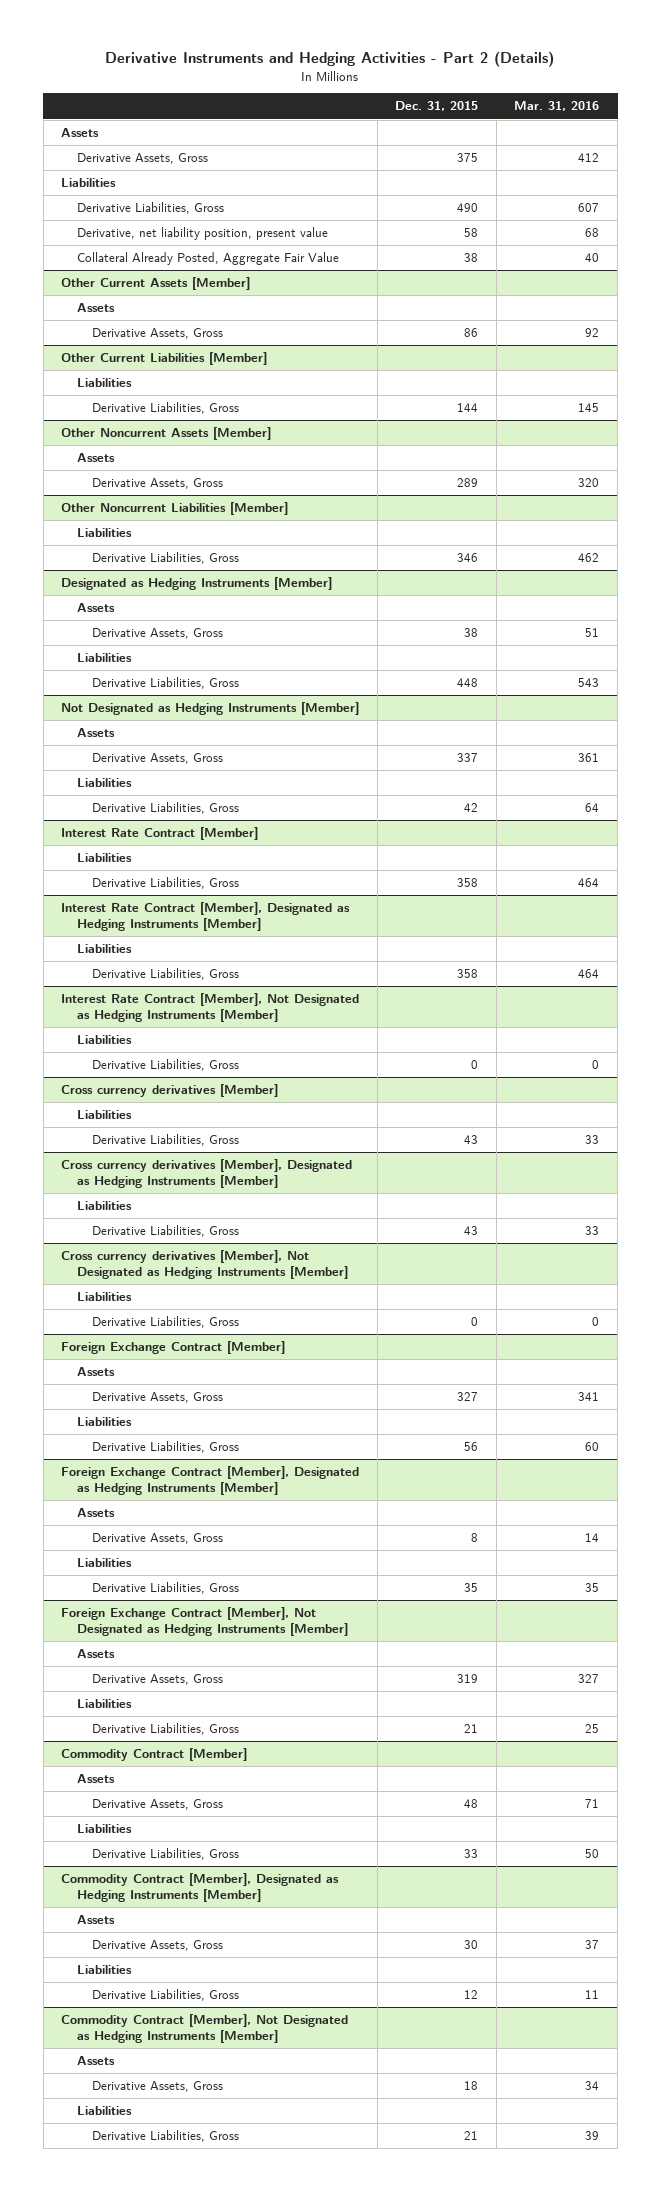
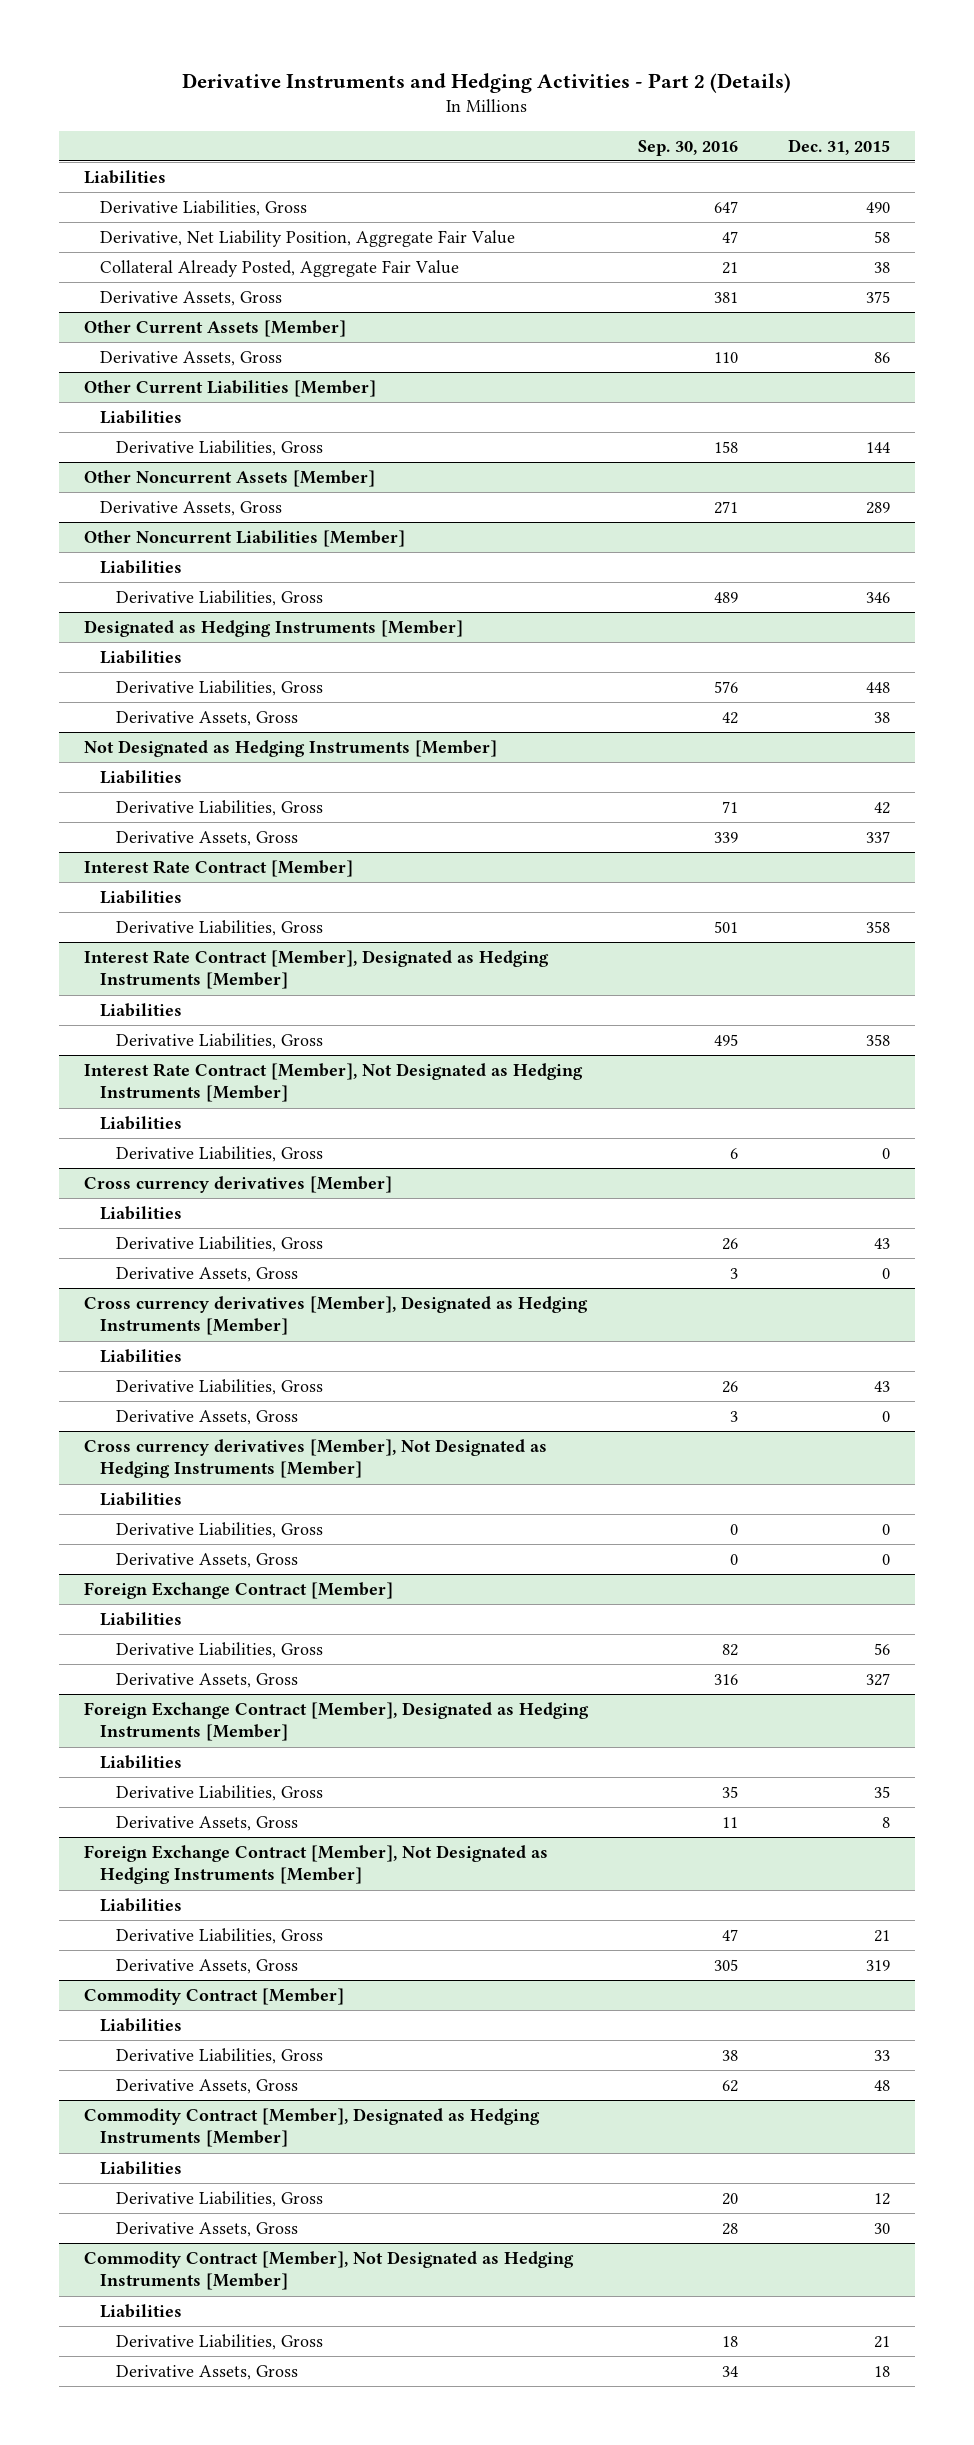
[514,101,600,112] Mar. 31, 2016 -> none
none -> [638,139,739,156] Sep. 30, 2016
[61,128,100,138] Assets -> none
[76,227,328,241] Derivative, net liability position, present value -> [100,230,516,248] Derivative, Net Liability Position, Aggregate Fair Value
[76,153,208,165] Derivative Assets, Gross -> [100,291,283,307] Derivative Assets, Gross
[76,303,115,313] Assets -> none
[76,453,115,463] Assets -> none
[76,603,115,613] Assets -> none
[92,628,224,640] Derivative Assets, Gross -> [116,711,299,727] Derivative Assets, Gross
[76,728,115,738] Assets -> none
[92,753,224,765] Derivative Assets, Gross -> [116,831,299,847] Derivative Assets, Gross
none -> [116,1267,299,1283] Derivative Assets, Gross
none -> [116,1410,299,1426] Derivative Assets, Gross
none -> [116,1553,299,1569] Derivative Assets, Gross
[76,1367,115,1377] Assets -> none
[92,1392,224,1404] Derivative Assets, Gross -> [116,1673,299,1689] Derivative Assets, Gross
[76,1508,115,1518] Assets -> none
[92,1533,224,1545] Derivative Assets, Gross -> [116,1816,299,1832] Derivative Assets, Gross
[76,1649,115,1659] Assets -> none
[92,1674,224,1686] Derivative Assets, Gross -> [116,1959,299,1975] Derivative Assets, Gross
[76,1774,115,1784] Assets -> none
[92,1799,224,1811] Derivative Assets, Gross -> [116,2079,299,2095] Derivative Assets, Gross
[76,1915,115,1925] Assets -> none
[92,1940,224,1952] Derivative Assets, Gross -> [116,2222,299,2238] Derivative Assets, Gross
[76,2056,115,2066] Assets -> none
[92,2081,224,2093] Derivative Assets, Gross -> [116,2365,299,2381] Derivative Assets, Gross

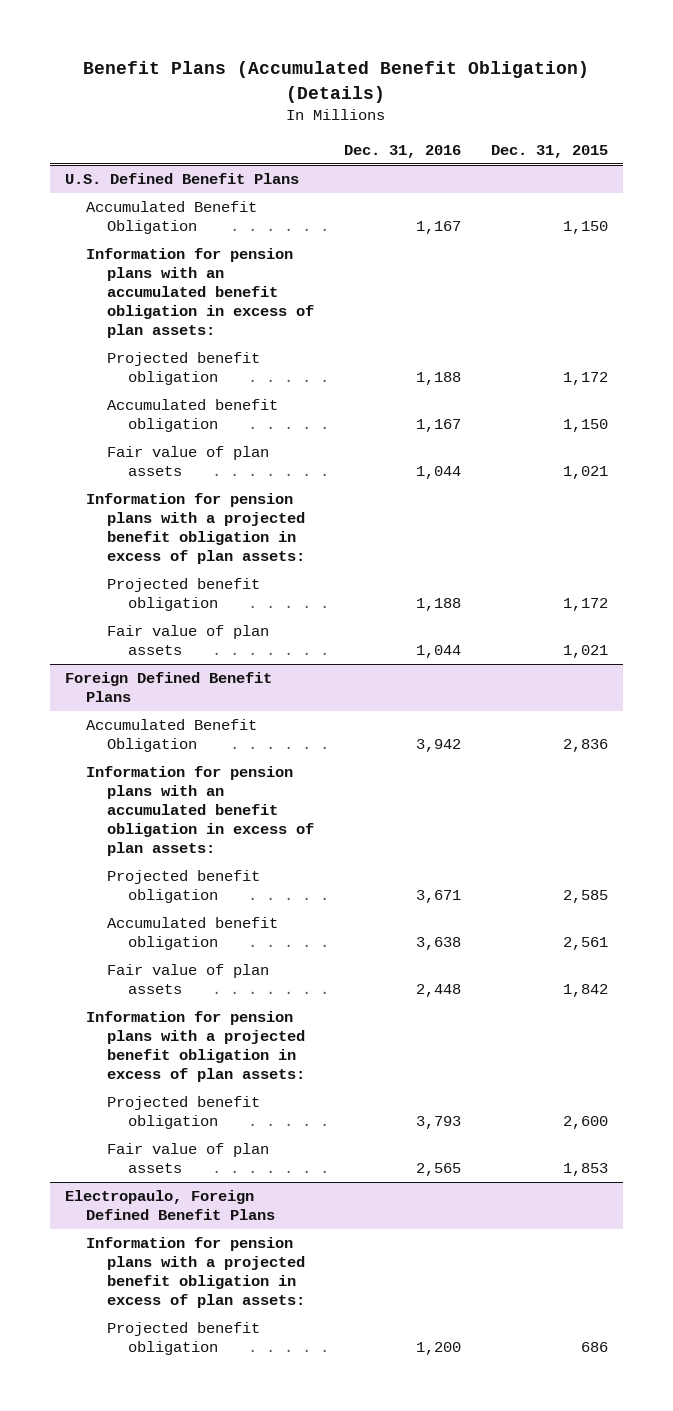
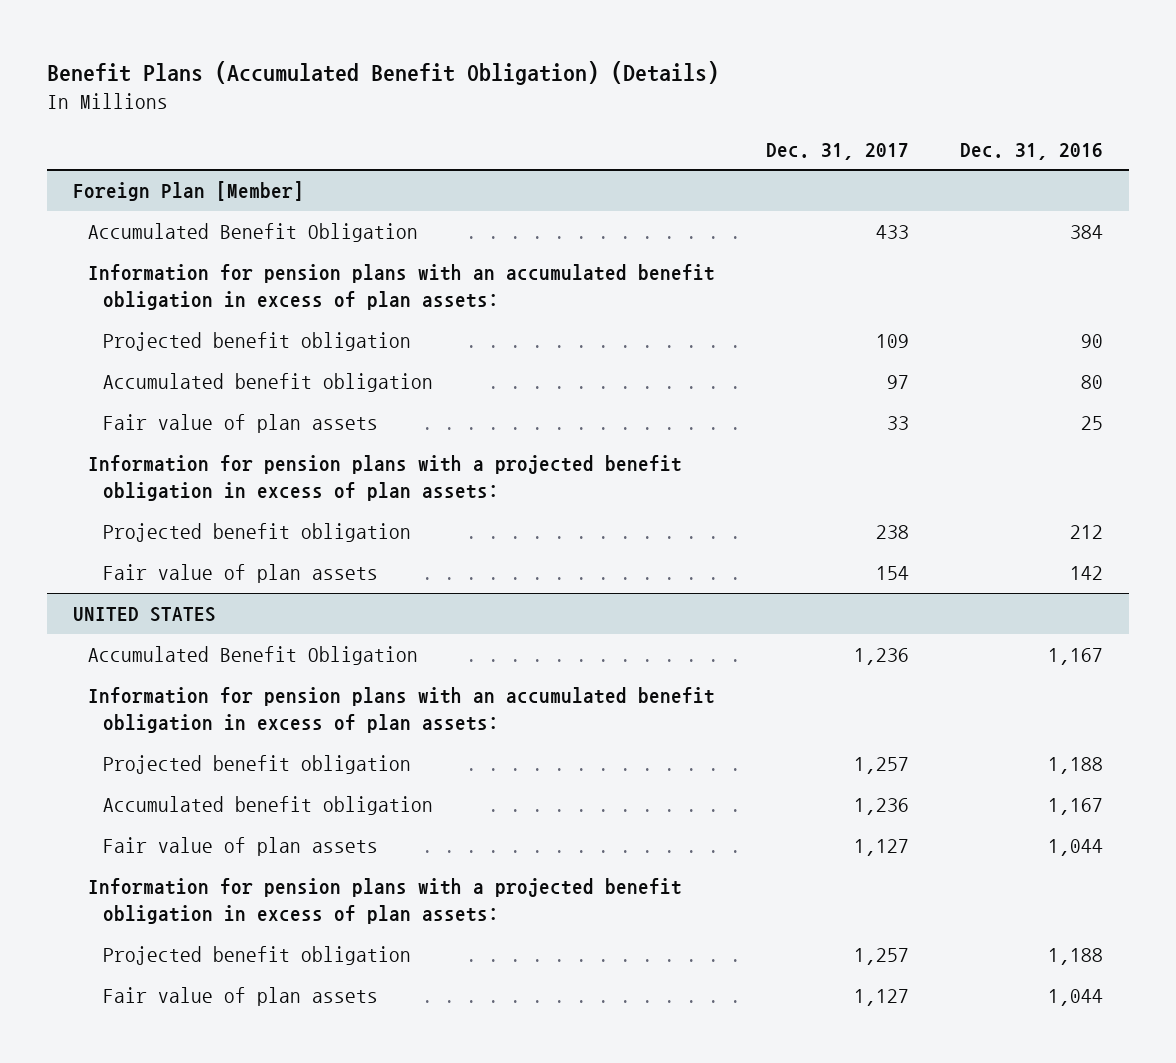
[490,144,608,158] Dec. 31, 2015 -> none
none -> [766,142,910,160] Dec. 31, 2017
[64,173,299,185] U.S. Defined Benefit Plans -> none
none -> [73,181,305,202] Foreign Plan [Member]
none -> [88,223,419,243] Accumulated Benefit Obligation
none -> [88,264,716,310] Information for pension plans with an accumulated benefit obligation in excess of plan assets:
none -> [103,332,412,352] Projected benefit obligation
none -> [103,373,434,393] Accumulated benefit obligation
none -> [103,414,379,434] Fair value of plan assets
none -> [88,455,683,501] Information for pension plans with a projected benefit obligation in excess of plan assets:
none -> [103,523,412,543] Projected benefit obligation
none -> [103,564,379,584] Fair value of plan assets
none -> [73,607,217,623] UNITED STATES
[64,672,272,703] Foreign Defined Benefit Plans -> none
[85,719,257,753] Accumulated Benefit Obligation -> none
[85,766,314,856] Information for pension plans with an accumulated benefit obligation in excess of plan assets: -> none
[106,870,260,904] Projected benefit obligation -> none
[106,917,278,951] Accumulated benefit obligation -> none
[106,964,269,995] Fair value of plan assets -> none
[85,1011,305,1082] Information for pension plans with a projected benefit obligation in excess of plan assets: -> none
[106,1096,260,1130] Projected benefit obligation -> none
[106,1143,269,1174] Fair value of plan assets -> none
[64,1190,275,1221] Electropaulo, Foreign Defined Benefit Plans -> none
[85,1237,305,1308] Information for pension plans with a projected benefit obligation in excess of plan assets: -> none
[106,1322,260,1356] Projected benefit obligation -> none

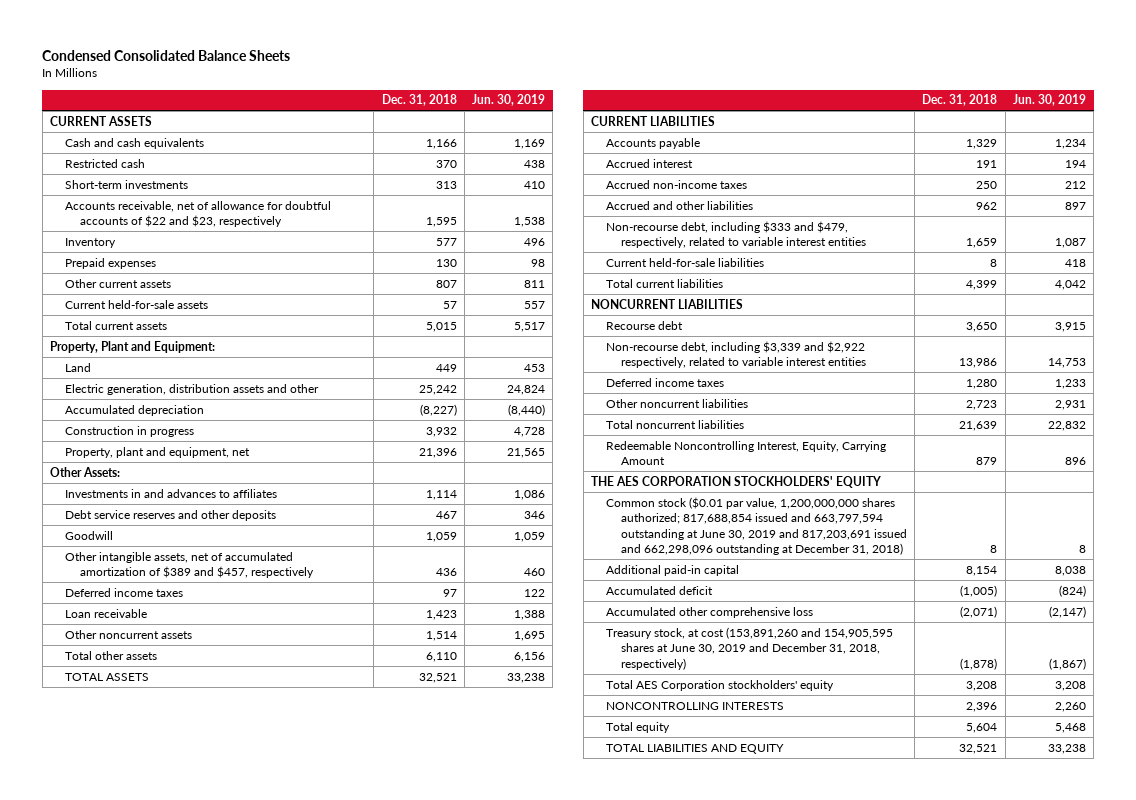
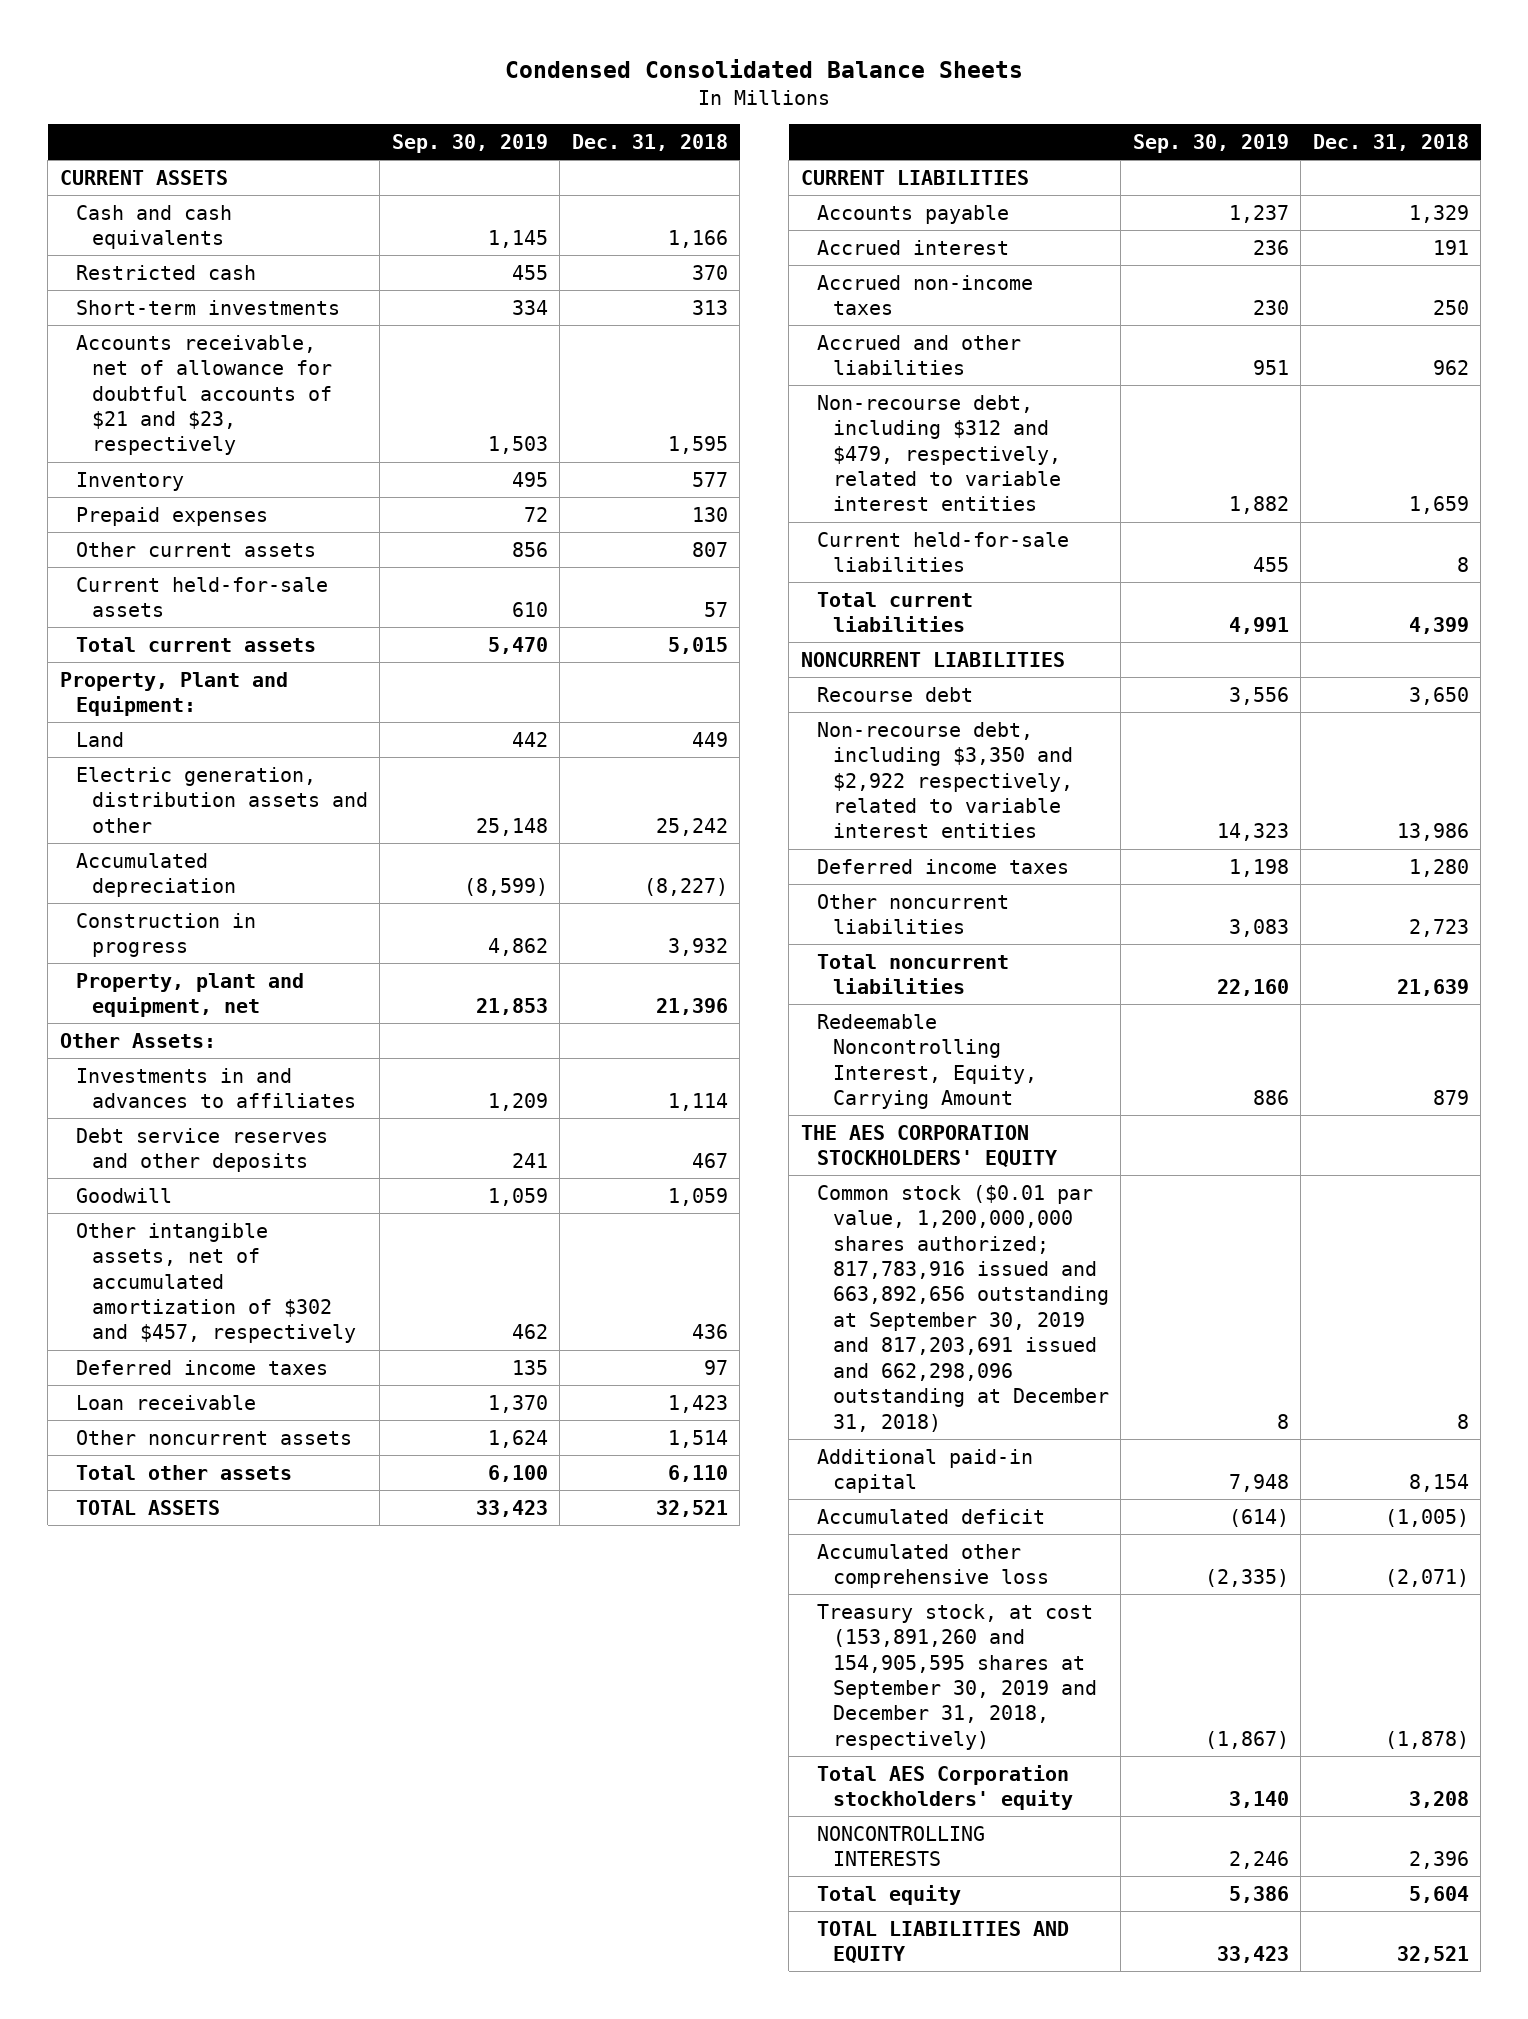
[472,94,546,107] Jun. 30, 2019 -> none
none -> [391,133,548,153] Sep. 30, 2019
[64,200,331,228] Accounts receivable, net of allowance for doubtful accounts of $22 and $23, respectively -> [75,334,332,456] Accounts receivable, net of allowance for doubtful accounts of $21 and $23, respectively
[64,551,314,579] Other intangible assets, net of accumulated amortization of $389 and $457, respectively -> [75,1222,356,1344] Other intangible assets, net of accumulated amortization of $302 and $457, respectively
[605,220,866,249] Non-recourse debt, including $333 and $479, respectively, related to variable interest entities -> [816,394,1061,512] Non-recourse debt, including $312 and $479, respectively, related to variable interest entities
[605,340,866,369] Non-recourse debt, including $3,339 and $2,922 respectively, related to variable interest entities -> [816,721,1073,839] Non-recourse debt, including $3,350 and $2,922 respectively, related to variable interest entities
[605,496,907,556] Common stock ($0.01 par value, 1,200,000,000 shares authorized; 817,688,854 issued and 663,797,594 outstanding at June 30, 2019 and 817,203,691 issued and 662,298,096 outstanding at December 31, 2018) -> [816,1184,1109,1432] Common stock ($0.01 par value, 1,200,000,000 shares authorized; 817,783,916 issued and 663,892,656 outstanding at September 30, 2019 and 817,203,691 issued and 662,298,096 outstanding at December 31, 2018)
[605,626,893,670] Treasury stock, at cost (153,891,260 and 154,905,595 shares at June 30, 2019 and December 31, 2018, respectively) -> [816,1603,1097,1750] Treasury stock, at cost (153,891,260 and 154,905,595 shares at September 30, 2019 and December 31, 2018, respectively)

